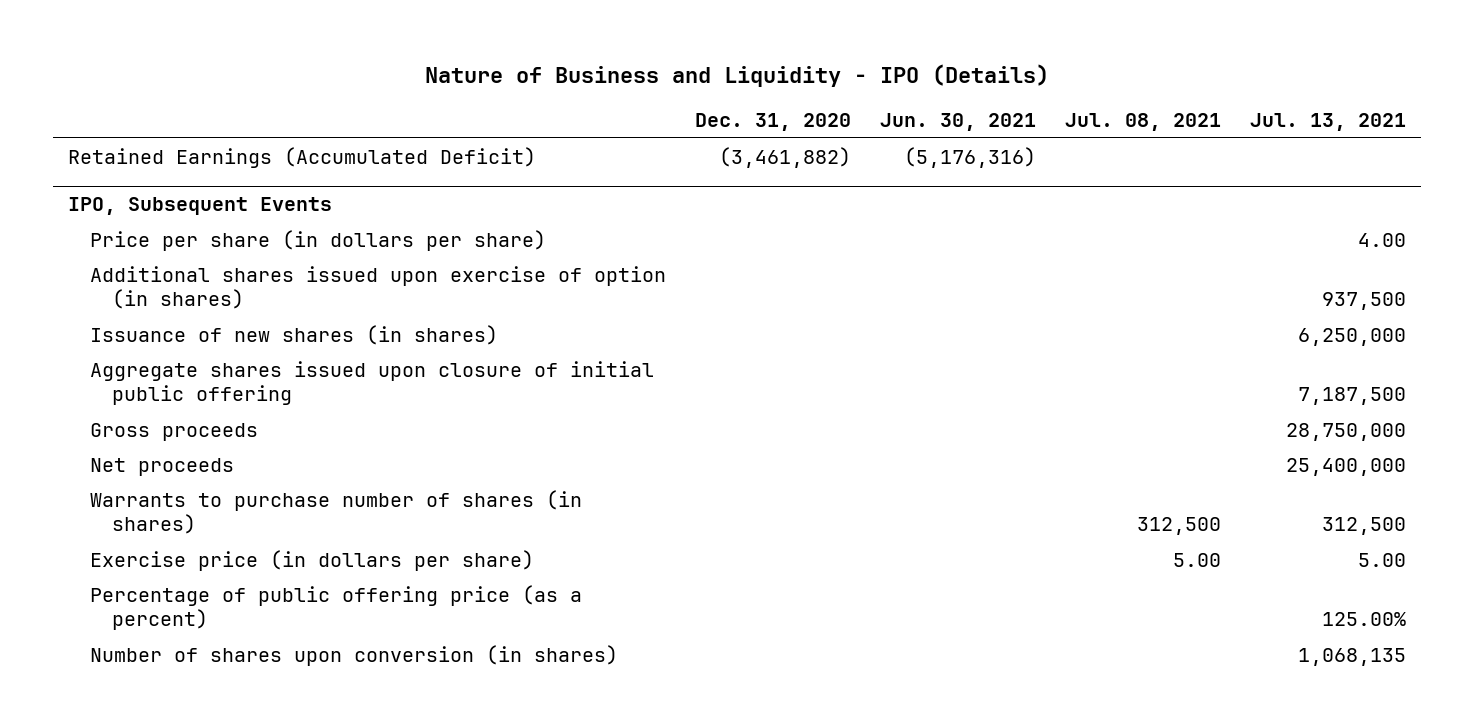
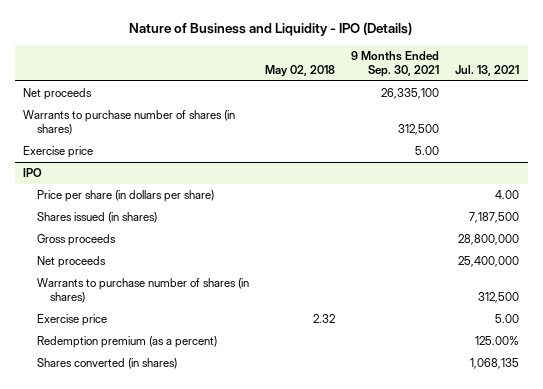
[695,113,852,132] Dec. 31, 2020 -> none
[880,113,1037,132] Jun. 30, 2021 -> none
[1065,113,1222,132] Jul. 08, 2021 -> none
none -> [264,65,335,78] May 02, 2018
none -> [351,51,440,78] 9 Months Ended Sep. 30, 2021
[67,146,536,168] Retained Earnings (Accumulated Deficit) -> none
[67,196,332,215] IPO, Subsequent Events -> none
none -> [23,88,93,101] Net proceeds
none -> [23,110,236,136] Warrants to purchase number of shares (in shares)
none -> [23,146,94,159] Exercise price
none -> [23,168,43,178] IPO
[89,265,666,310] Additional shares issued upon exercise of option (in shares) -> none
[89,360,654,406] Aggregate shares issued upon closure of initial public offering -> none
[89,324,498,345] Issuance of new shares (in shares) -> [36,212,157,224] Shares issued (in shares)
[1298,327,1407,346] 6,250,000 -> [469,212,520,224] 7,187,500
[1286,422,1407,441] 28,750,000 -> [458,234,520,246] 28,800,000
[89,549,534,571] Exercise price (in dollars per share) -> [36,314,107,327] Exercise price
[89,584,582,631] Percentage of public offering price (as a percent) -> [36,336,217,349] Redemption premium (as a percent)
[89,644,618,666] Number of shares upon conversion (in shares) -> [36,358,177,370] Shares converted (in shares)

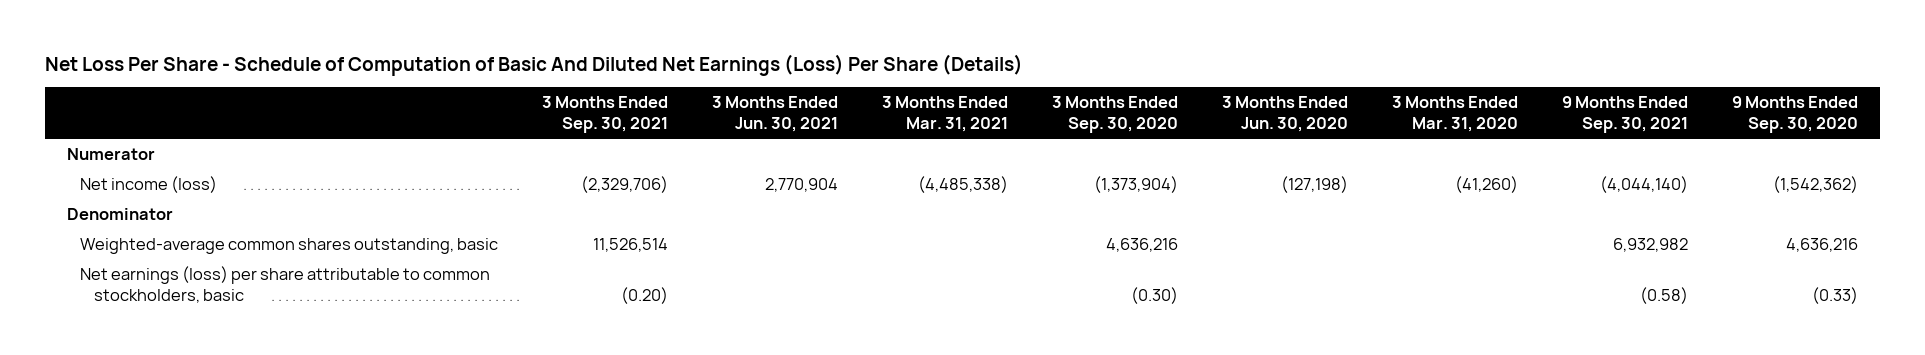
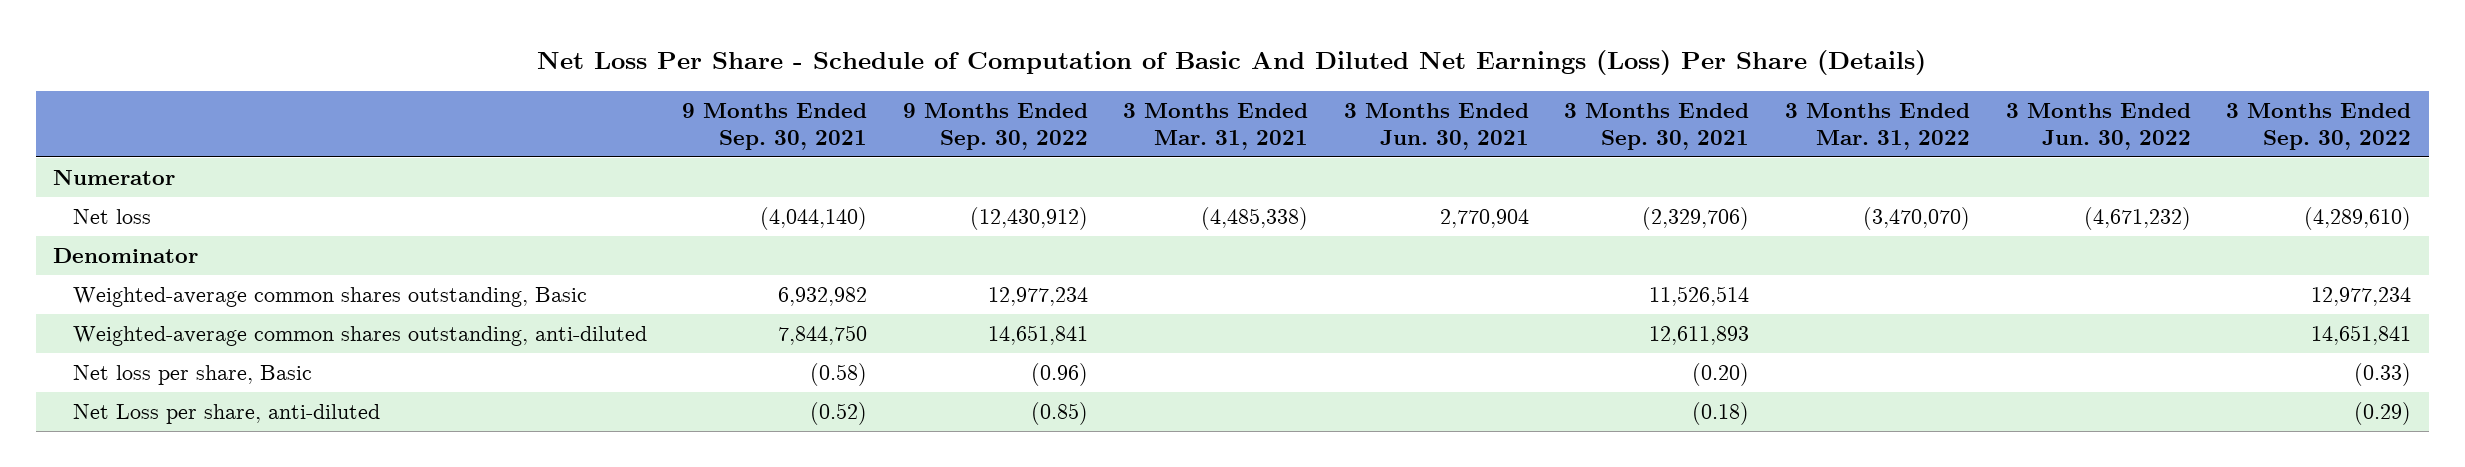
[1052,95,1179,134] 3 Months Ended Sep. 30, 2020 -> none
[1222,95,1349,133] 3 Months Ended Jun. 30, 2020 -> none
[1392,95,1519,133] 3 Months Ended Mar. 31, 2020 -> none
[1732,95,1859,134] 9 Months Ended Sep. 30, 2020 -> none
none -> [902,103,1088,150] 9 Months Ended Sep. 30, 2022
none -> [1785,103,1971,150] 3 Months Ended Mar. 31, 2022
none -> [2005,103,2191,150] 3 Months Ended Jun. 30, 2022
none -> [2226,103,2412,150] 3 Months Ended Sep. 30, 2022
[80,175,218,193] Net income (loss) -> [72,209,151,225] Net loss
[80,237,499,254] Weighted-average common shares outstanding, basic -> [72,287,587,308] Weighted-average common shares outstanding, Basic
none -> [72,326,647,347] Weighted-average common shares outstanding, anti-diluted
[80,265,491,304] Net earnings (loss) per share attributable to common stockholders, basic -> [72,365,312,386] Net loss per share, Basic
none -> [72,404,380,425] Net Loss per share, anti-diluted

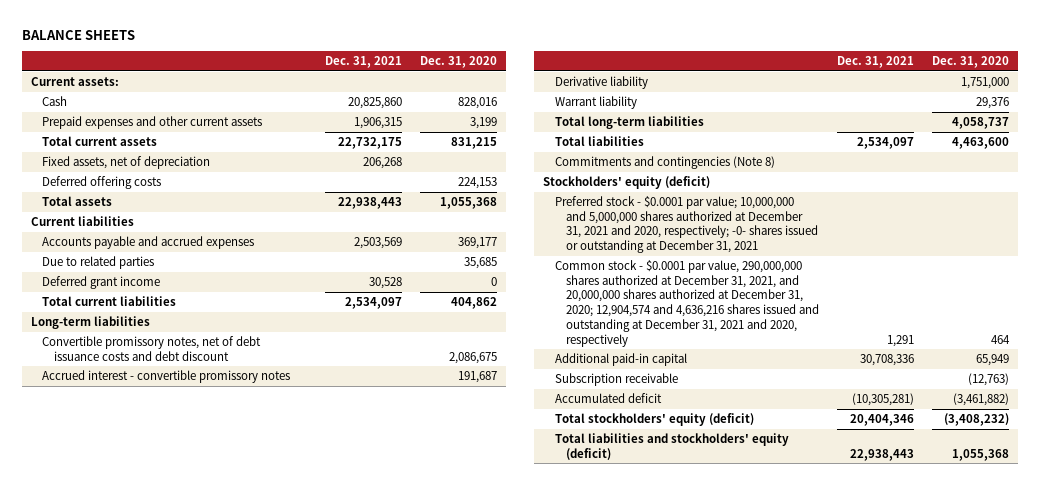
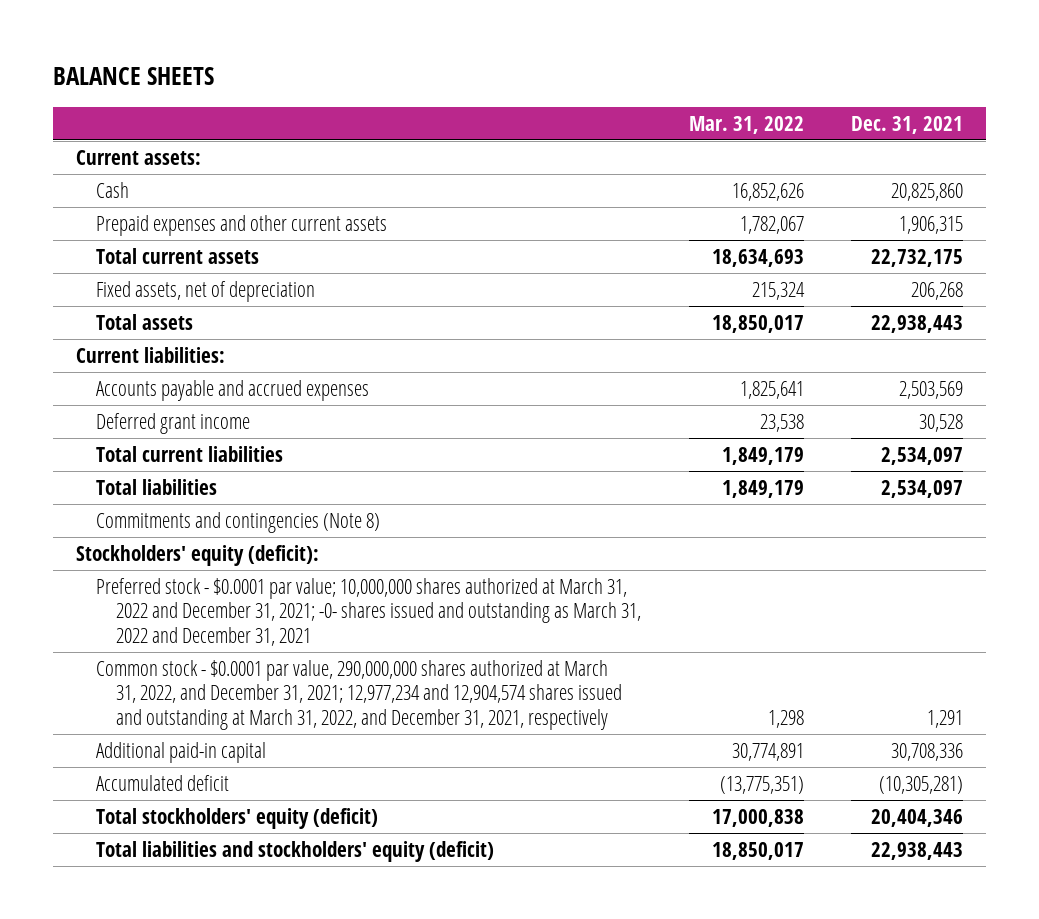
[419,56,497,69] Dec. 31, 2020 -> none
none -> [688,115,804,134] Mar. 31, 2022
[42,175,162,189] Deferred offering costs -> none
[30,215,134,226] Current liabilities -> [76,347,226,364] Current liabilities:
[42,255,155,269] Due to related parties -> none
[30,315,150,329] Long-term liabilities -> none
[42,335,262,361] Convertible promissory notes, net of debt issuance costs and debt discount -> none
[42,369,291,383] Accrued interest - convertible promissory notes -> none
[554,75,648,89] Derivative liability -> none
[554,95,637,109] Warrant liability -> none
[554,115,704,129] Total long-term liabilities -> none
[543,175,711,189] Stockholders' equity (deficit) -> [76,545,320,567] Stockholders' equity (deficit):
[554,195,819,254] Preferred stock - $0.0001 par value; 10,000,000 and 5,000,000 shares authorized at December 31, 2021 and 2020, respectively; -0- shares issued or outstanding at December 31, 2021 -> [96,578,642,646] Preferred stock - $0.0001 par value; 10,000,000 shares authorized at March 31, 2022 and December 31, 2021; -0- shares issued and outstanding as March 31, 2022 and December 31, 2021
[554,259,820,347] Common stock - $0.0001 par value, 290,000,000 shares authorized at December 31, 2021, and 20,000,000 shares authorized at December 31, 2020; 12,904,574 and 4,636,216 shares issued and outstanding at December 31, 2021 and 2020, respectively -> [96,660,623,730] Common stock - $0.0001 par value, 290,000,000 shares authorized at March 31, 2022, and December 31, 2021; 12,977,234 and 12,904,574 shares issued and outstanding at March 31, 2022, and December 31, 2021, respectively
[554,372,678,386] Subscription receivable -> none

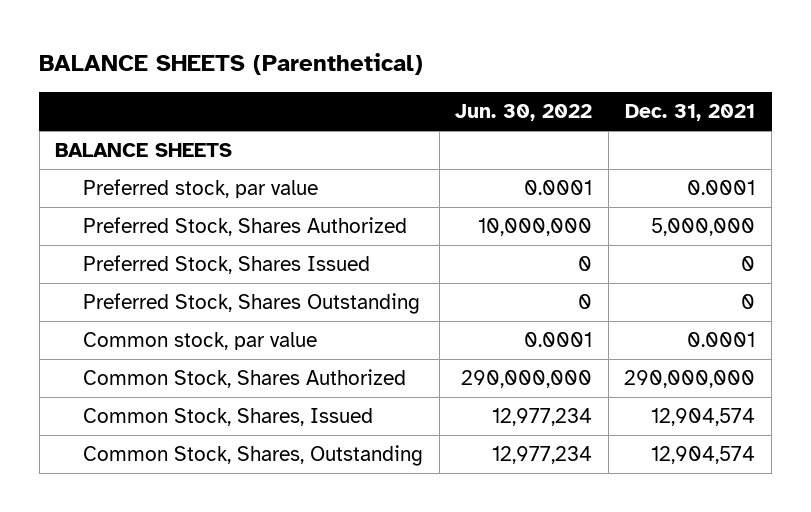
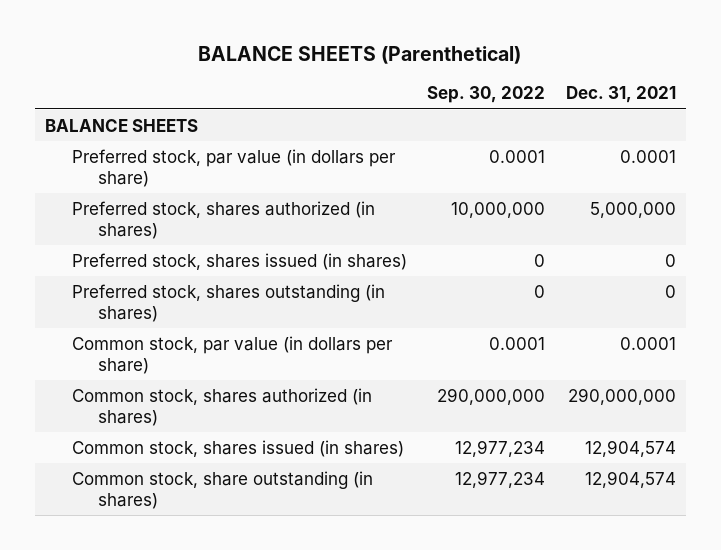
[455,104,593,122] Jun. 30, 2022 -> none
none -> [427,86,546,104] Sep. 30, 2022
[82,179,318,199] Preferred stock, par value -> [71,148,396,188] Preferred stock, par value (in dollars per share)
[82,217,407,237] Preferred Stock, Shares Authorized -> [71,200,375,240] Preferred stock, shares authorized (in shares)
[82,255,370,275] Preferred Stock, Shares Issued -> [71,252,407,270] Preferred stock, shares issued (in shares)
[82,293,420,315] Preferred Stock, Shares Outstanding -> [71,283,385,323] Preferred stock, shares outstanding (in shares)
[82,332,317,351] Common stock, par value -> [71,335,393,375] Common stock, par value (in dollars per share)
[82,369,406,389] Common Stock, Shares Authorized -> [71,387,372,427] Common stock, shares authorized (in shares)
[82,408,373,427] Common Stock, Shares, Issued -> [71,439,404,457] Common stock, shares issued (in shares)
[82,445,423,467] Common Stock, Shares, Outstanding -> [71,470,373,510] Common stock, share outstanding (in shares)

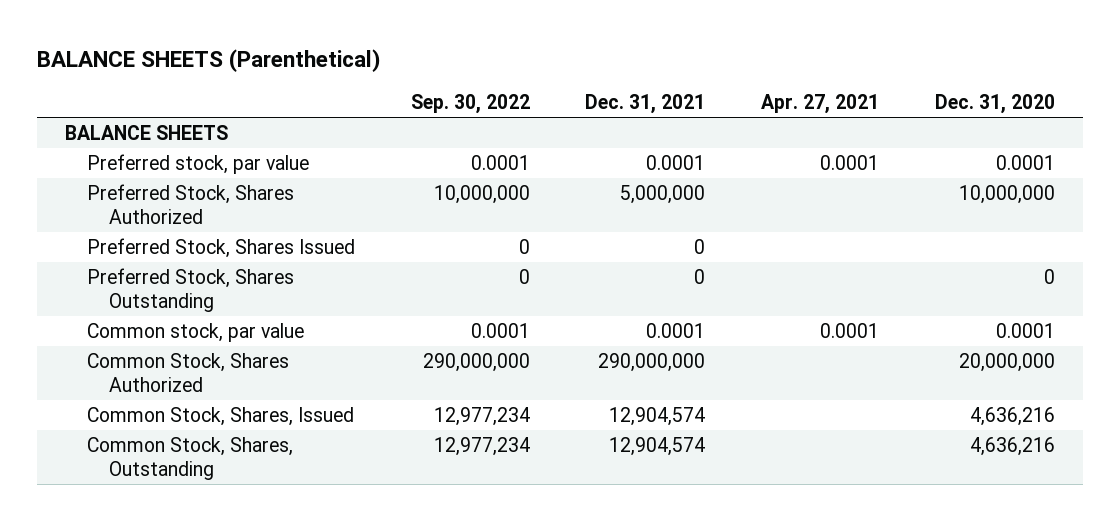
none -> [761,94,880,115] Apr. 27, 2021
none -> [934,94,1055,115] Dec. 31, 2020
[71,148,396,188] Preferred stock, par value (in dollars per share) -> [86,154,309,175] Preferred stock, par value
[71,200,375,240] Preferred stock, shares authorized (in shares) -> [86,184,294,225] Preferred Stock, Shares Authorized
[71,252,407,270] Preferred stock, shares issued (in shares) -> [86,238,355,259] Preferred Stock, Shares Issued
[71,283,385,323] Preferred stock, shares outstanding (in shares) -> [86,268,294,313] Preferred Stock, Shares Outstanding
[71,335,393,375] Common stock, par value (in dollars per share) -> [86,323,304,343] Common stock, par value
[71,387,372,427] Common stock, shares authorized (in shares) -> [86,353,289,393] Common Stock, Shares Authorized
[71,439,404,457] Common stock, shares issued (in shares) -> [86,407,354,427] Common Stock, Shares, Issued
[71,470,373,510] Common stock, share outstanding (in shares) -> [86,437,293,481] Common Stock, Shares, Outstanding

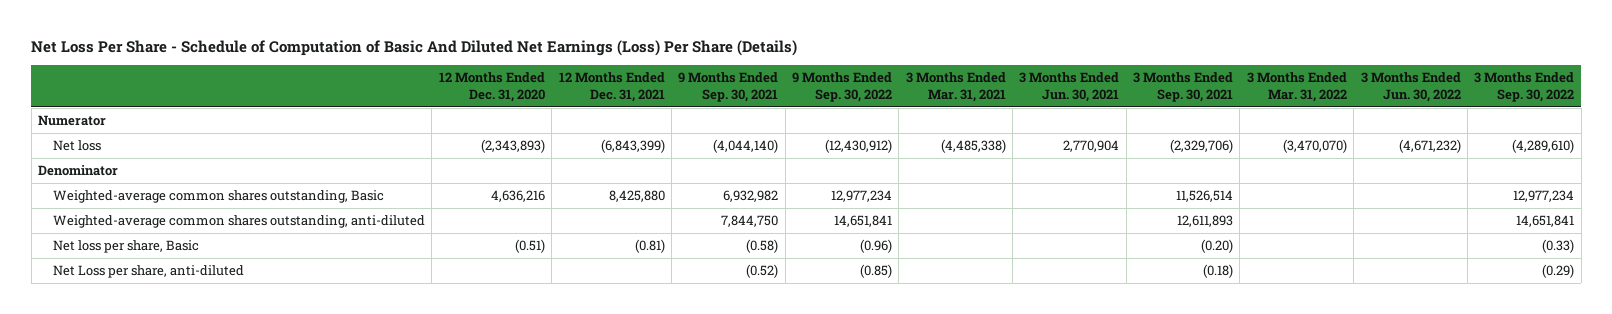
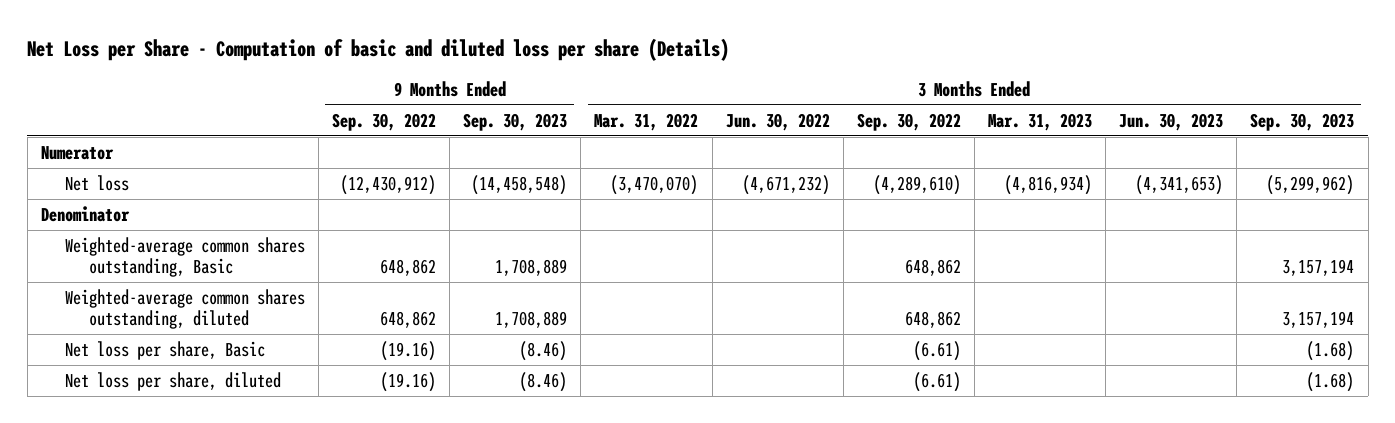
[31,39,798,56] Net Loss Per Share - Schedule of Computation of Basic And Diluted Net Earnings (Loss) Per Share (Details) -> [27,37,730,61] Net Loss per Share - Computation of basic and diluted loss per share (Details)
[438,72,545,102] 12 Months Ended Dec. 31, 2020 -> none
[558,72,665,102] 12 Months Ended Dec. 31, 2021 -> none
[678,72,779,102] 9 Months Ended Sep. 30, 2021 -> none
[905,72,1006,102] 3 Months Ended Mar. 31, 2021 -> none
[1019,72,1120,102] 3 Months Ended Jun. 30, 2021 -> none
[1133,72,1234,102] 3 Months Ended Sep. 30, 2021 -> none
none -> [463,112,568,131] Sep. 30, 2023
none -> [988,112,1093,131] Mar. 31, 2023
none -> [1119,112,1224,131] Jun. 30, 2023
none -> [1250,112,1355,131] Sep. 30, 2023
[830,190,892,203] 12,977,234 -> [380,259,437,277] 648,862
[1513,190,1575,203] 12,977,234 -> [904,259,961,277] 648,862
[53,215,426,229] Weighted-average common shares outstanding, anti-diluted -> [64,288,305,330] Weighted-average common shares outstanding, diluted
[833,215,892,228] 14,651,841 -> [380,311,437,329] 648,862
[1516,215,1575,228] 14,651,841 -> [904,311,961,329] 648,862
[859,239,892,254] (0.96) -> [380,340,437,361] (19.16)
[1542,239,1575,254] (0.33) -> [912,340,961,361] (6.61)
[53,265,245,279] Net Loss per share, anti-diluted -> [64,371,281,391] Net loss per share, diluted
[859,264,892,279] (0.85) -> [380,371,437,392] (19.16)
[1542,264,1575,279] (0.29) -> [912,371,961,392] (6.61)

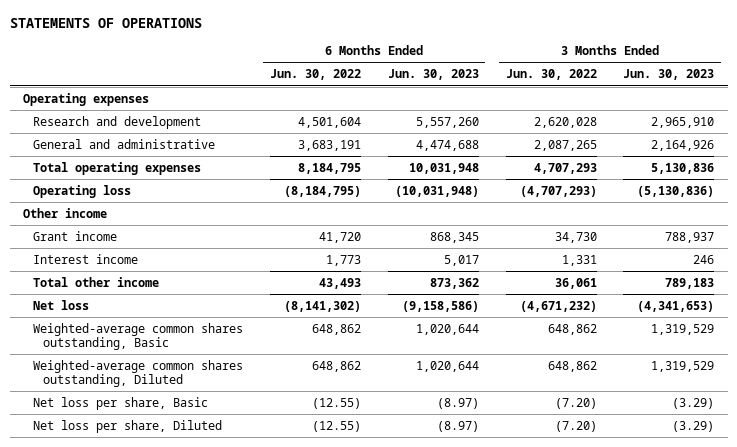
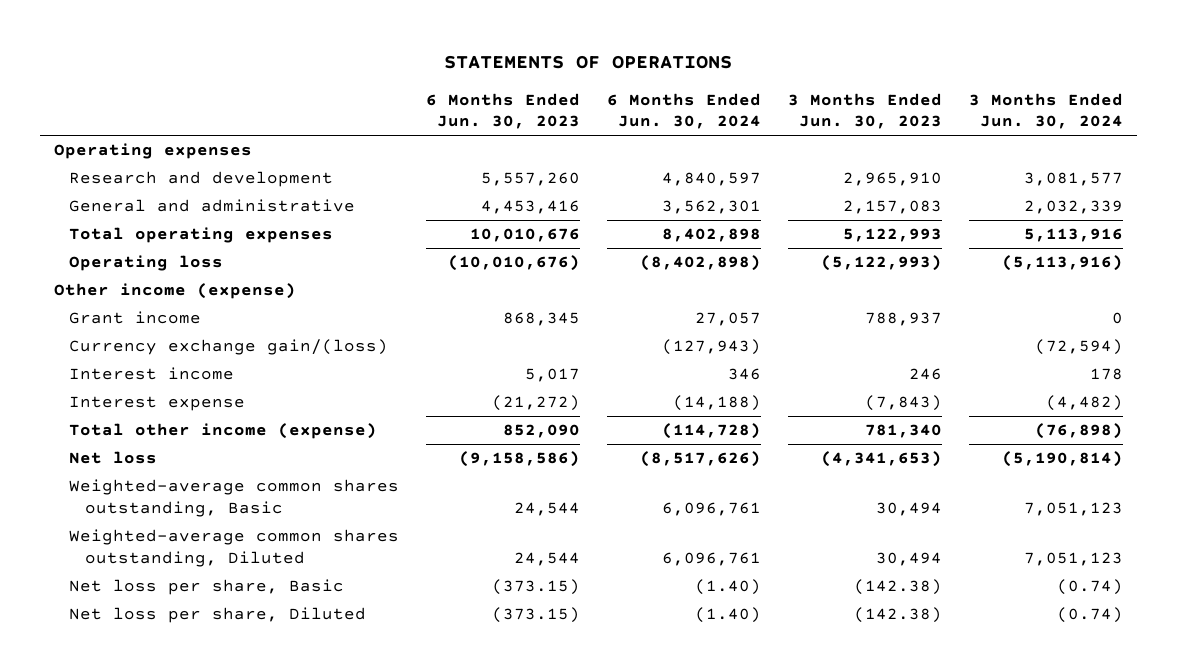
[269,69,361,81] Jun. 30, 2022 -> none
[505,69,597,81] Jun. 30, 2022 -> none
none -> [607,92,762,130] 6 Months Ended Jun. 30, 2024
none -> [969,92,1124,130] 3 Months Ended Jun. 30, 2024
[415,139,479,151] 4,474,688 -> [481,200,581,215] 4,453,416
[651,139,715,151] 2,164,926 -> [843,200,943,215] 2,157,083
[408,162,479,174] 10,031,948 -> [470,228,581,243] 10,010,676
[651,162,715,174] 5,130,836 -> [843,228,943,243] 5,122,993
[394,185,479,197] (10,031,948) -> [448,255,581,272] (10,010,676)
[637,185,715,197] (5,130,836) -> [821,255,943,272] (5,122,993)
[22,207,107,218] Other income -> [53,283,296,300] Other income (expense)
none -> [69,339,389,356] Currency exchange gain/(loss)
none -> [69,396,246,412] Interest expense
[33,276,160,287] Total other income -> [69,423,378,440] Total other income (expense)
[429,277,479,289] 873,362 -> [503,424,581,439] 852,090
[665,277,715,289] 789,183 -> [865,424,943,439] 781,340
[415,323,479,335] 1,020,644 -> [514,501,581,516] 24,544
[651,323,715,335] 1,319,529 -> [876,501,943,516] 30,494
[415,360,479,372] 1,020,644 -> [514,551,581,566] 24,544
[651,360,715,372] 1,319,529 -> [876,551,943,566] 30,494
[436,397,479,409] (8.97) -> [492,579,581,596] (373.15)
[672,397,715,409] (3.29) -> [854,579,943,596] (142.38)
[436,420,479,432] (8.97) -> [492,607,581,624] (373.15)
[672,420,715,432] (3.29) -> [854,607,943,624] (142.38)

